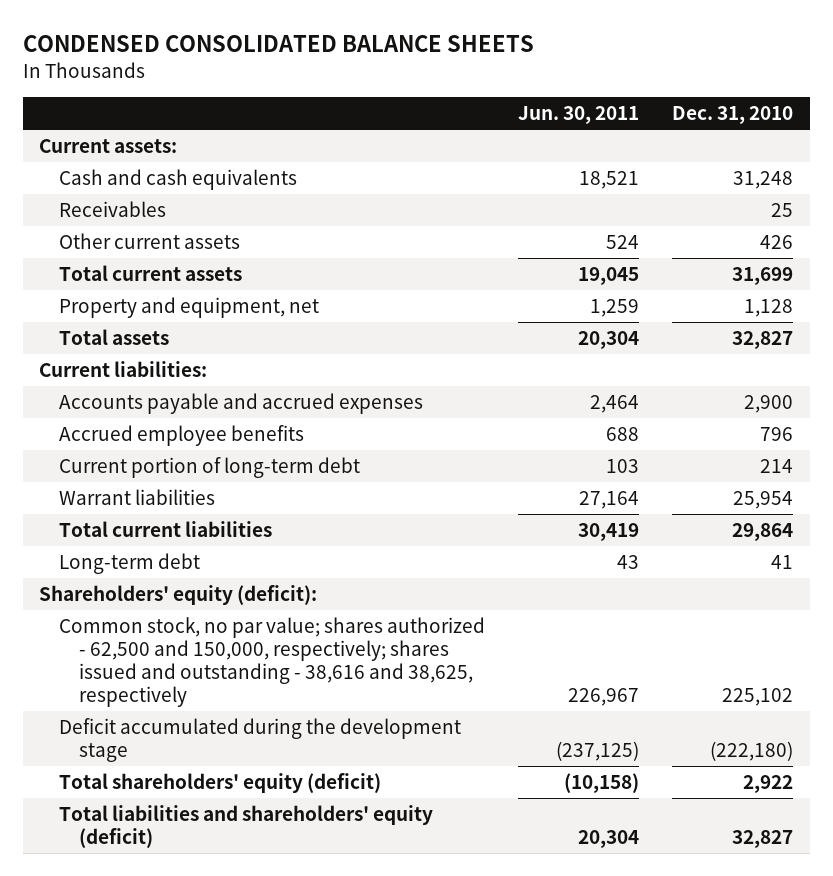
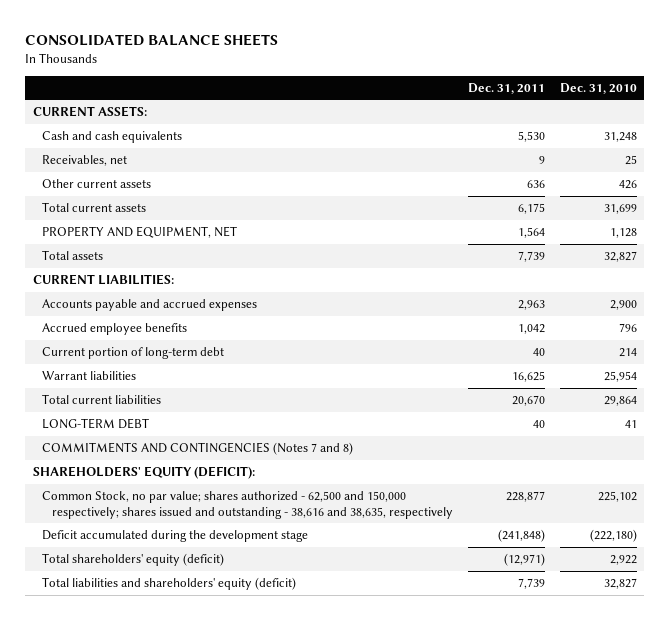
[22,35,534,53] CONDENSED CONSOLIDATED BALANCE SHEETS -> [25,34,279,47] CONSOLIDATED BALANCE SHEETS
[518,106,640,125] Jun. 30, 2011 -> none
none -> [467,82,545,94] Dec. 31, 2011
[39,138,178,153] Current assets: -> [32,106,147,118] CURRENT ASSETS:
[59,200,167,217] Receivables -> [42,155,128,167] Receivables, net
[59,296,320,318] Property and equipment, net -> [42,226,238,239] PROPERTY AND EQUIPMENT, NET
[39,360,208,377] Current liabilities: -> [32,274,174,286] CURRENT LIABILITIES:
[59,552,201,574] Long-term debt -> [42,418,150,430] LONG-TERM DEBT
none -> [42,442,354,456] COMMITMENTS AND CONTINGENCIES (Notes 7 and 8)
[39,584,318,605] Shareholders' equity (deficit): -> [32,466,255,480] SHAREHOLDERS' EQUITY (DEFICIT):
[59,616,486,707] Common stock, no par value; shares authorized - 62,500 and 150,000, respectively; shares issued and outstanding - 38,616 and 38,625, respectively -> [42,491,453,519] Common Stock, no par value; shares authorized - 62,500 and 150,000 respectively; shares issued and outstanding - 38,616 and 38,635, respectively

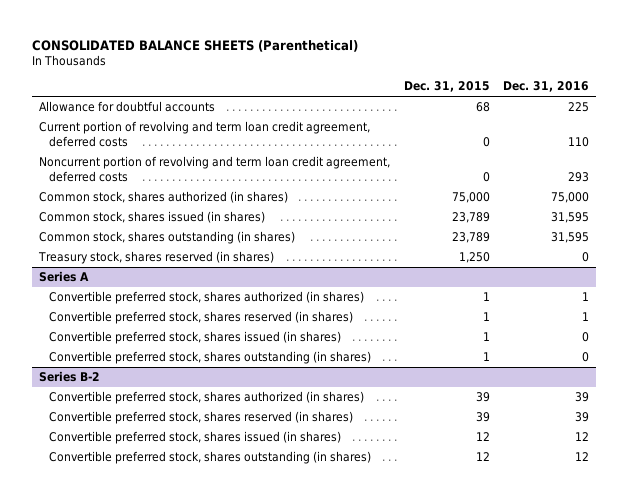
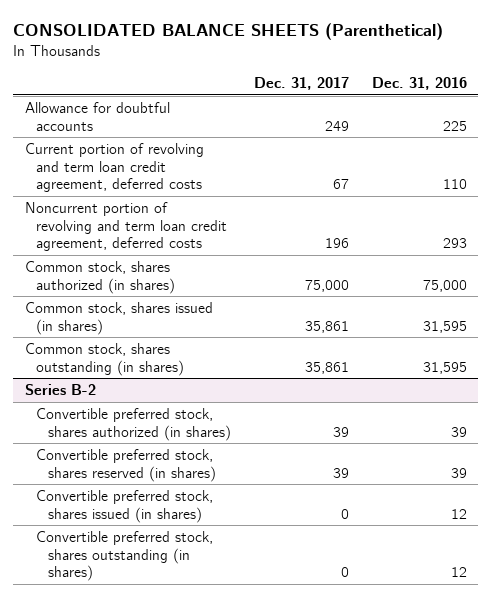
[403,81,490,93] Dec. 31, 2015 -> none
none -> [253,77,349,91] Dec. 31, 2017
[38,251,275,265] Treasury stock, shares reserved (in shares) -> none
[39,271,90,283] Series A -> none
[48,291,364,305] Convertible preferred stock, shares authorized (in shares) -> none
[48,311,353,325] Convertible preferred stock, shares reserved (in shares) -> none
[48,331,341,345] Convertible preferred stock, shares issued (in shares) -> none
[48,351,371,365] Convertible preferred stock, shares outstanding (in shares) -> none

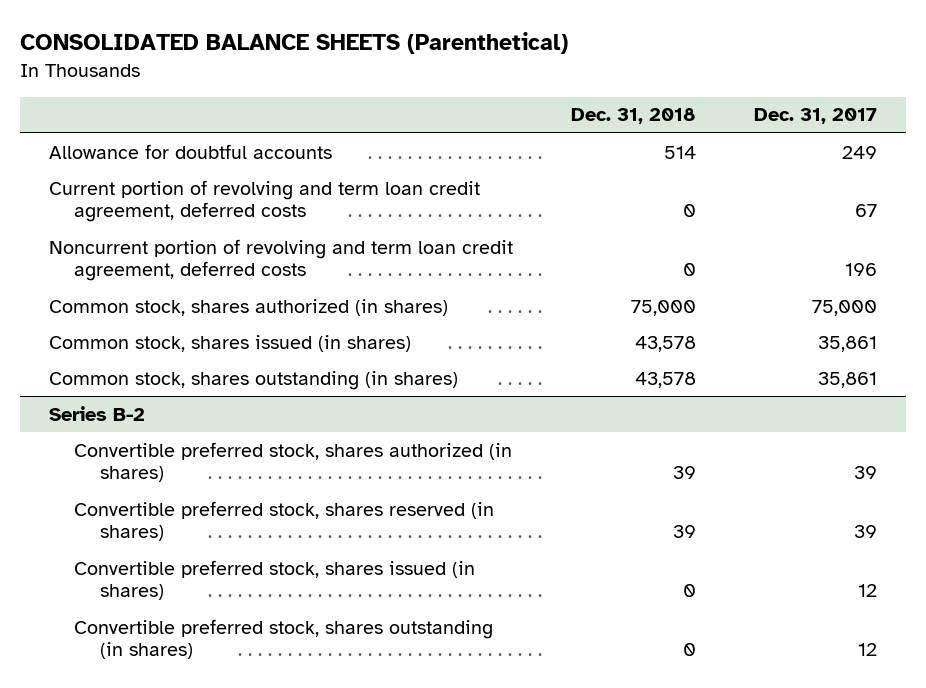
[371,77,467,91] Dec. 31, 2016 -> none
none -> [571,108,697,125] Dec. 31, 2018
[340,508,349,519] 0 -> [858,584,878,598] 12
[340,567,349,578] 0 -> [858,643,878,657] 12

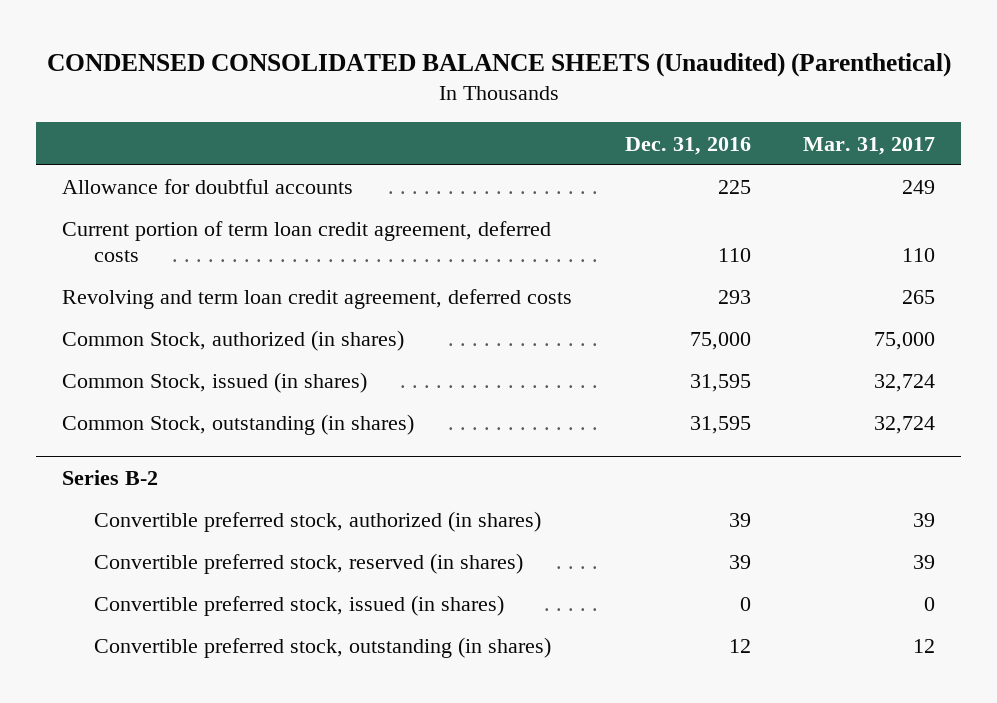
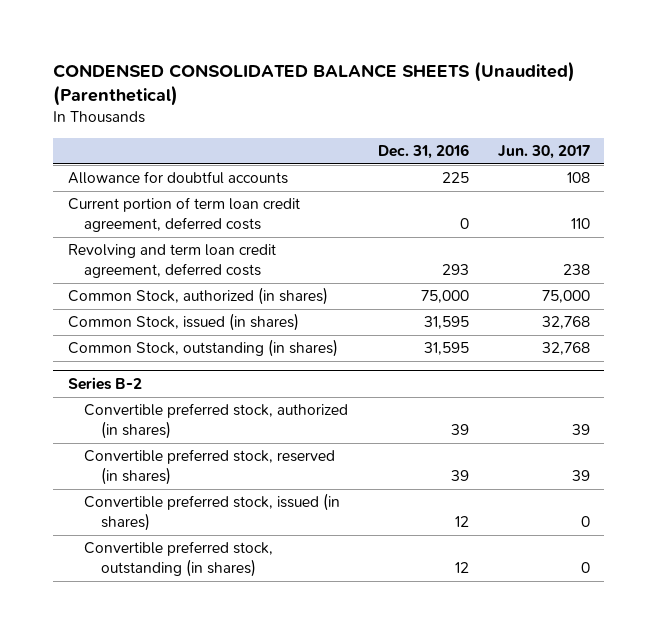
[802,136,935,155] Mar. 31, 2017 -> none
none -> [497,145,590,160] Jun. 30, 2017
[717,248,751,263] 110 -> [459,218,469,230] 0
[739,597,751,612] 0 -> [454,516,469,528] 12

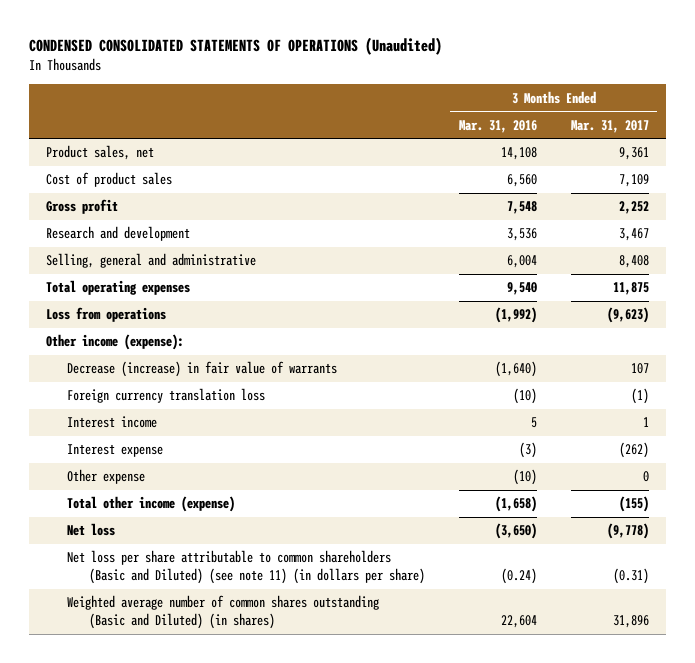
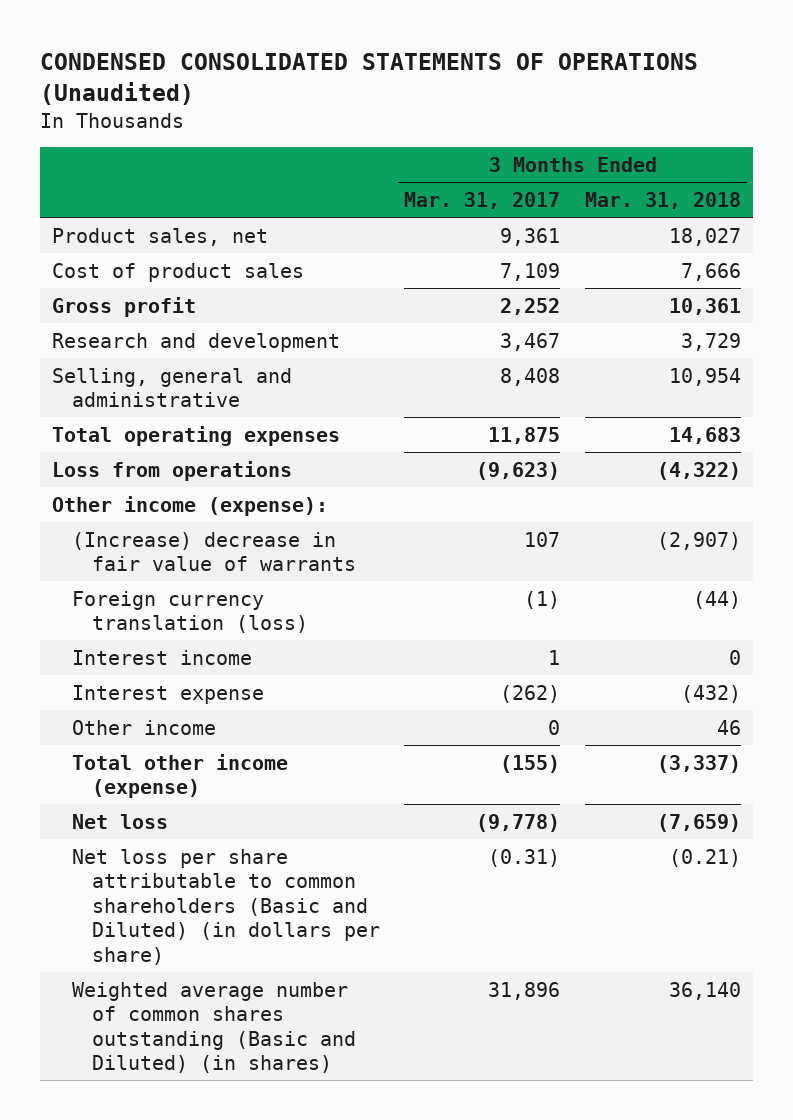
[458,119,537,133] Mar. 31, 2016 -> none
none -> [584,191,741,209] Mar. 31, 2018
[67,361,338,378] Decrease (increase) in fair value of warrants -> [71,531,356,572] (Increase) decrease in fair value of warrants
[67,388,266,404] Foreign currency translation loss -> [71,590,308,634] Foreign currency translation (loss)
[67,469,146,485] Other expense -> [71,719,216,735] Other income
[67,550,425,585] Net loss per share attributable to common shareholders (Basic and Diluted) (see note 11) (in dollars per share) -> [71,848,380,965] Net loss per share attributable to common shareholders (Basic and Diluted) (in dollars per share)

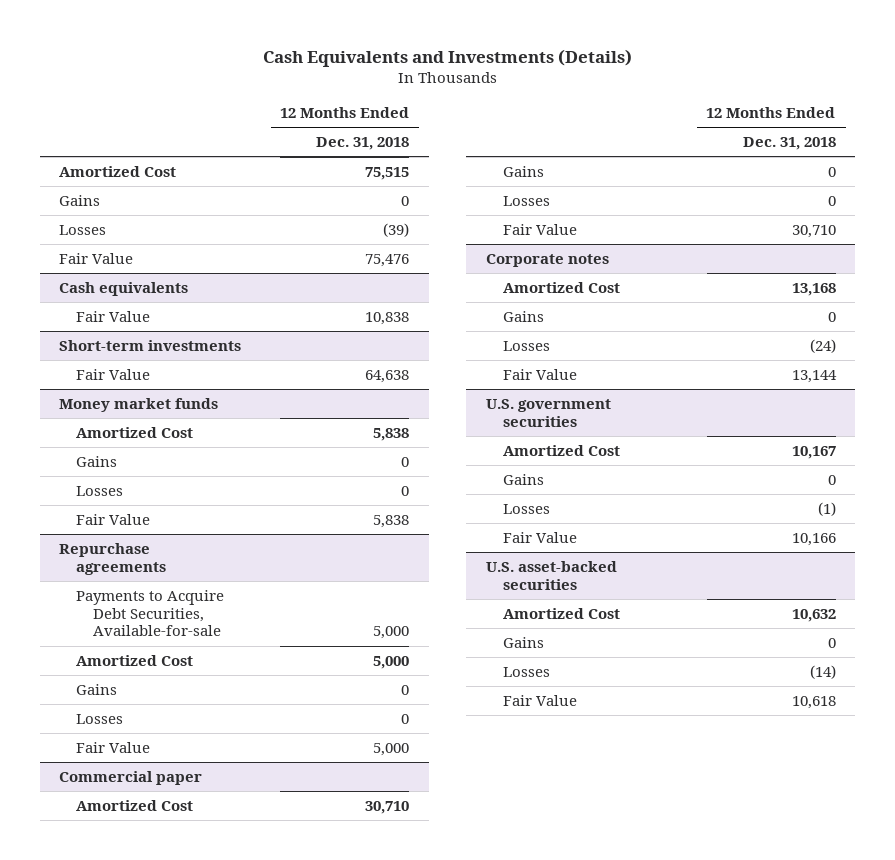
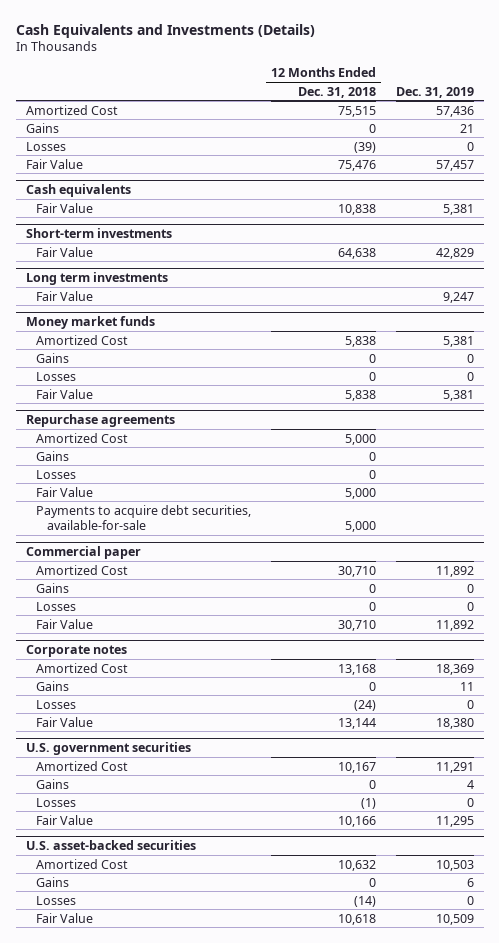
none -> [395,86,474,98] Dec. 31, 2019
none -> [25,272,168,286] Long term investments
none -> [36,290,94,301] Fair Value
[76,589,225,637] Payments to Acquire Debt Securities, Available-for-sale -> none
none -> [36,504,252,530] Payments to acquire debt securities, available-for-sale

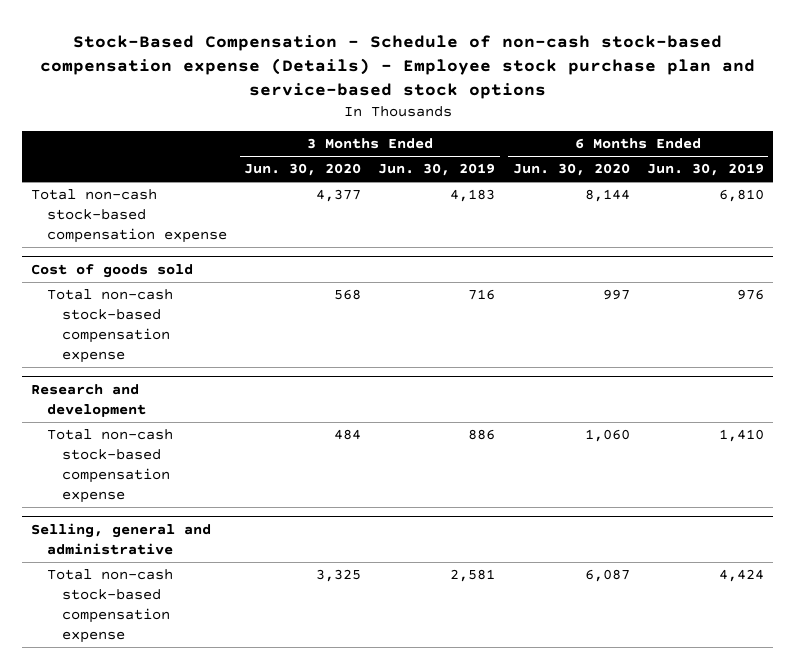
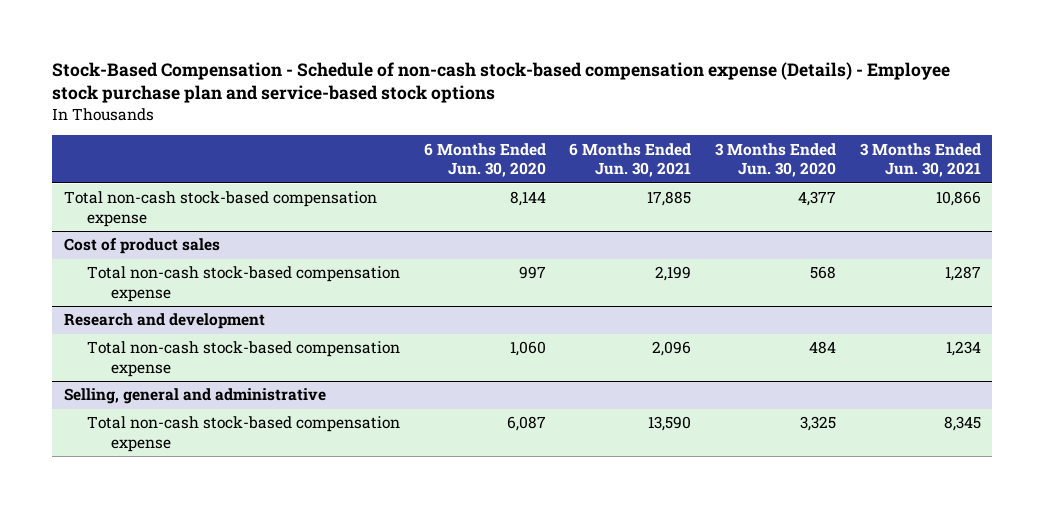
[378,163,496,177] Jun. 30, 2019 -> none
[646,163,764,177] Jun. 30, 2019 -> none
none -> [569,142,692,178] 6 Months Ended Jun. 30, 2021
none -> [859,142,981,178] 3 Months Ended Jun. 30, 2021
[31,264,194,279] Cost of goods sold -> [63,238,220,255] Cost of product sales

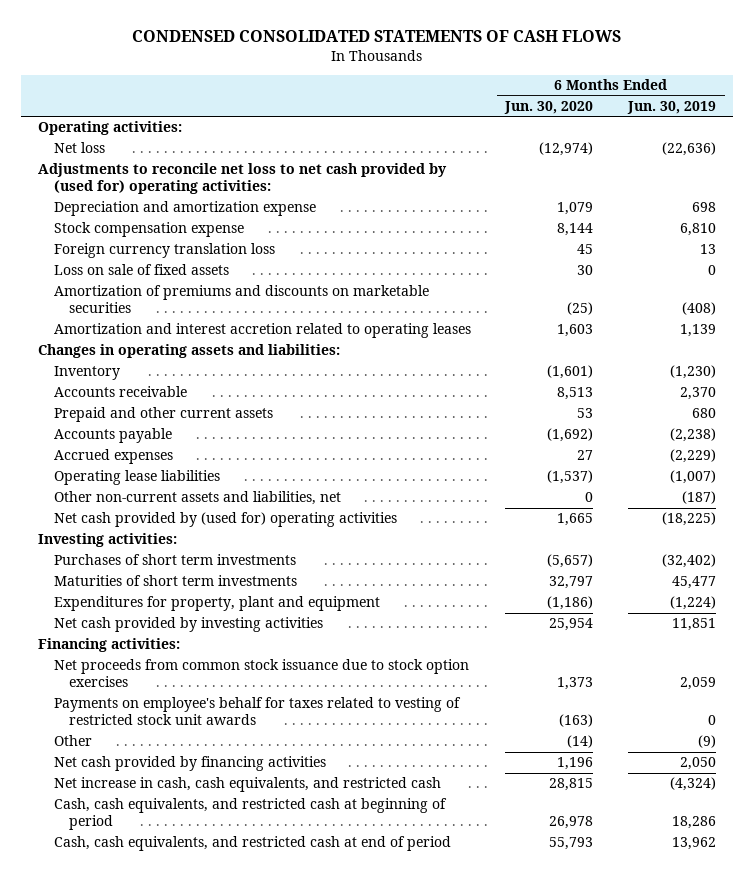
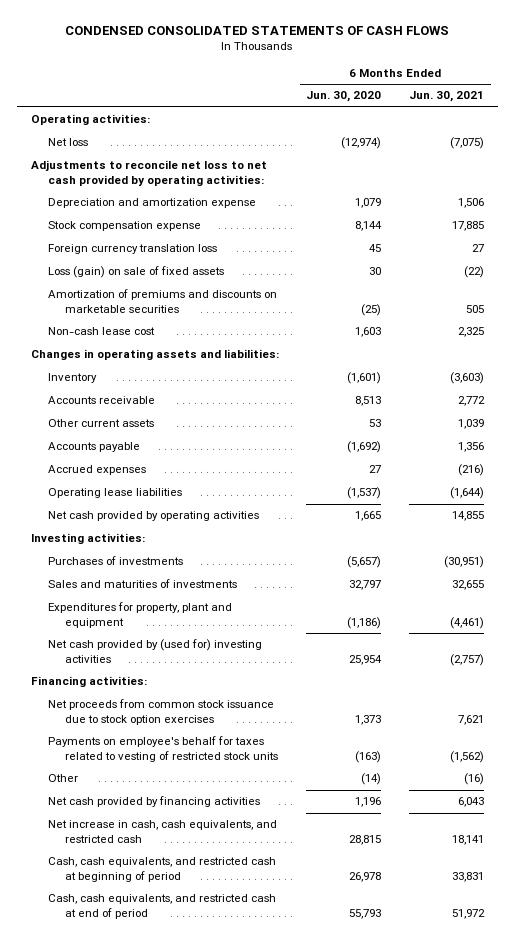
[626,100,716,114] Jun. 30, 2019 -> none
none -> [408,91,484,103] Jun. 30, 2021
[38,163,448,195] Adjustments to reconcile net loss to net cash provided by (used for) operating activities: -> [30,160,267,186] Adjustments to reconcile net loss to net cash provided by operating activities:
[53,264,229,276] Loss on sale of fixed assets -> [47,266,224,279] Loss (gain) on sale of fixed assets
[53,323,471,339] Amortization and interest accretion related to operating leases -> [47,327,155,336] Non-cash lease cost
[53,407,273,423] Prepaid and other current assets -> [47,419,154,428] Other current assets
[53,491,341,506] Other non-current assets and liabilities, net -> none
[53,512,397,528] Net cash provided by (used for) operating activities -> [47,511,259,522] Net cash provided by operating activities
[53,554,296,566] Purchases of short term investments -> [47,556,183,566] Purchases of investments
[53,575,297,587] Maturities of short term investments -> [47,579,237,589] Sales and maturities of investments
[53,617,323,633] Net cash provided by investing activities -> [47,639,262,663] Net cash provided by (used for) investing activities
[53,697,461,726] Payments on employee's behalf for taxes related to vesting of restricted stock unit awards -> [47,736,278,762] Payments on employee's behalf for taxes related to vesting of restricted stock units

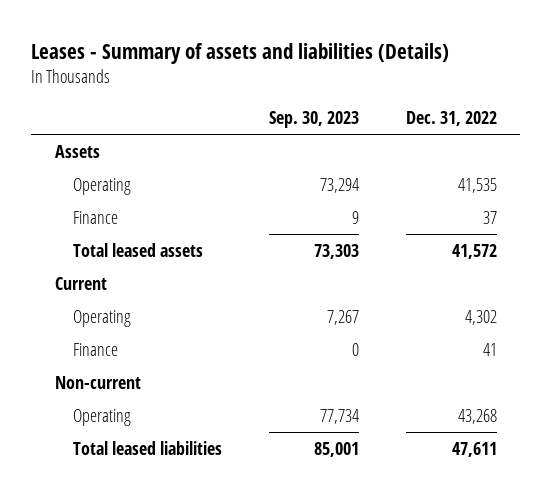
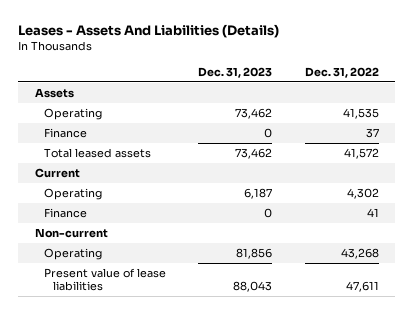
[31,42,450,64] Leases - Summary of assets and liabilities (Details) -> [18,24,280,39] Leases - Assets And Liabilities (Details)
[268,110,359,128] Sep. 30, 2023 -> none
none -> [198,66,273,78] Dec. 31, 2023
[72,440,222,455] Total leased liabilities -> [43,268,166,292] Present value of lease liabilities

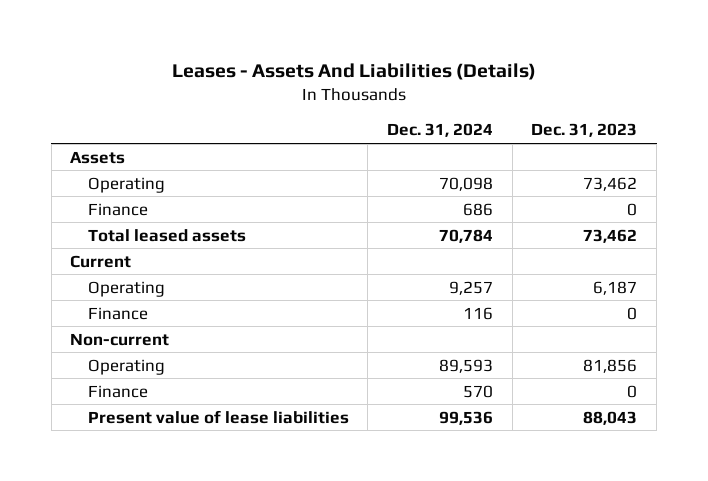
[304,66,379,78] Dec. 31, 2022 -> none
none -> [387,123,494,138] Dec. 31, 2024
none -> [87,384,148,398] Finance

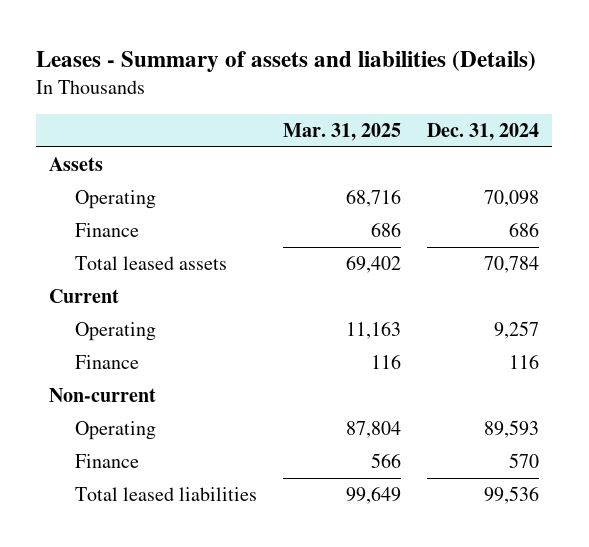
[171,63,536,81] Leases - Assets And Liabilities (Details) -> [36,51,537,73] Leases - Summary of assets and liabilities (Details)
[531,123,638,138] Dec. 31, 2023 -> none
none -> [282,123,401,142] Mar. 31, 2025
[87,409,349,424] Present value of lease liabilities -> [74,486,257,501] Total leased liabilities

